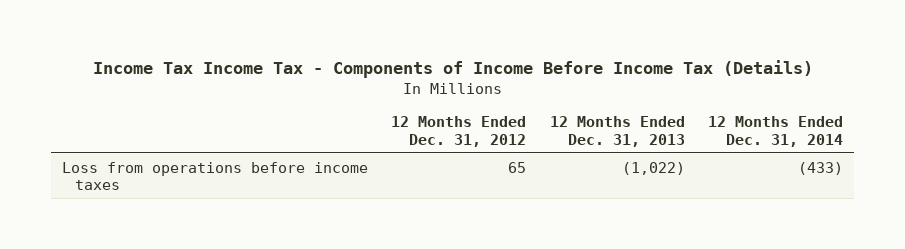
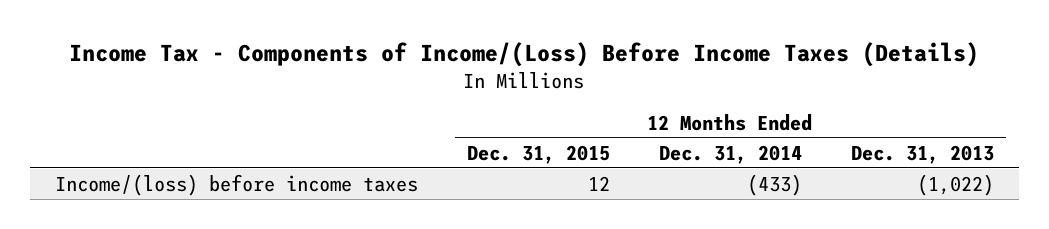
[92,59,813,78] Income Tax Income Tax - Components of Income Before Income Tax (Details) -> [69,41,980,67] Income Tax - Components of Income/(Loss) Before Income Taxes (Details)
[391,116,527,147] 12 Months Ended Dec. 31, 2012 -> none
none -> [466,144,610,164] Dec. 31, 2015
[62,161,369,191] Loss from operations before income taxes -> [54,174,418,197] Income/(loss) before income taxes

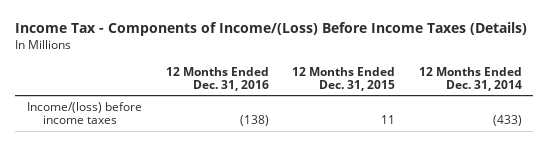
[851,144,995,164] Dec. 31, 2013 -> none
none -> [165,66,269,92] 12 Months Ended Dec. 31, 2016
[587,176,610,192] 12 -> [381,115,396,125] 11

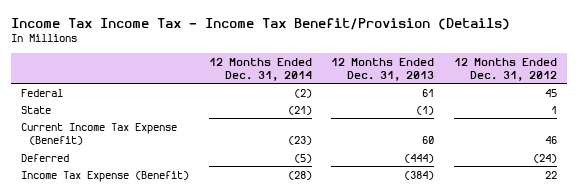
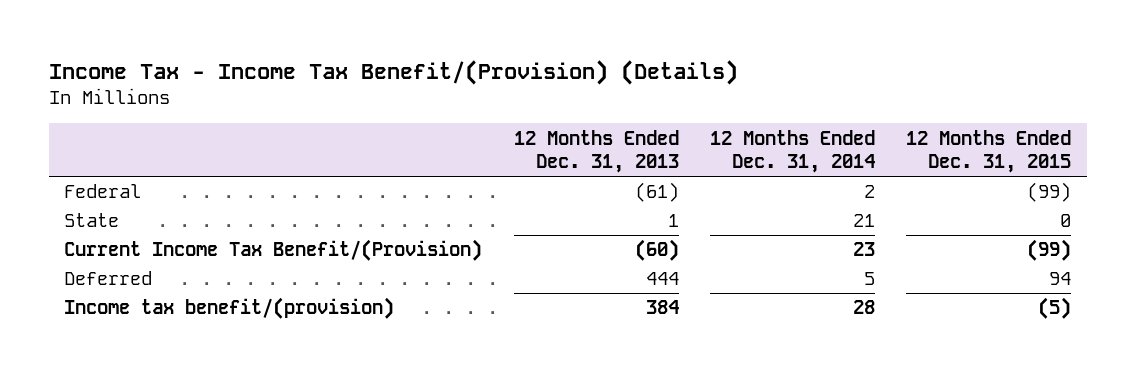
[11,17,511,30] Income Tax Income Tax - Income Tax Benefit/Provision (Details) -> [48,59,738,85] Income Tax - Income Tax Benefit/(Provision) (Details)
[453,57,557,81] 12 Months Ended Dec. 31, 2012 -> none
none -> [906,129,1072,174] 12 Months Ended Dec. 31, 2015
[293,88,312,98] (2) -> [863,185,875,199] 2
[422,88,435,97] 61 -> [634,182,679,203] (61)
[287,105,312,115] (21) -> [852,214,875,228] 21
[416,105,435,115] (1) -> [667,214,679,228] 1
[21,122,178,145] Current Income Tax Expense (Benefit) -> [64,239,483,262] Current Income Tax Benefit/(Provision)
[287,135,312,145] (23) -> [852,242,875,257] 23
[422,135,435,144] 60 -> [634,239,679,262] (60)
[293,153,312,163] (5) -> [863,272,875,286] 5
[404,153,435,163] (444) -> [645,272,679,286] 444
[21,170,190,182] Income Tax Expense (Benefit) -> [64,297,395,320] Income tax benefit/(provision)
[287,170,312,180] (28) -> [852,300,875,315] 28
[404,170,435,180] (384) -> [645,300,679,315] 384

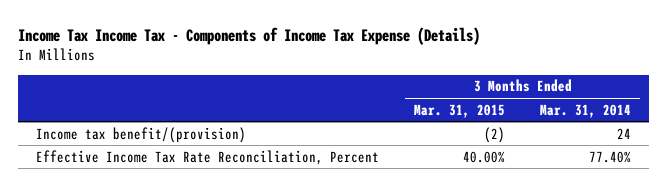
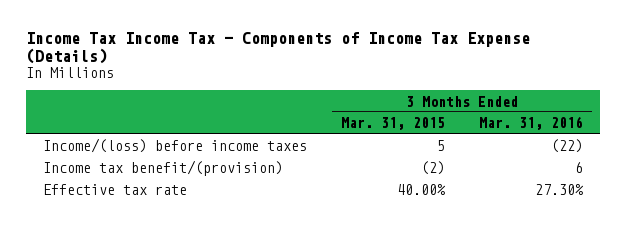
[540,103,632,118] Mar. 31, 2014 -> none
none -> [479,116,584,131] Mar. 31, 2016
none -> [42,138,307,154] Income/(loss) before income taxes
[35,149,379,165] Effective Income Tax Rate Reconciliation, Percent -> [42,184,187,196] Effective tax rate

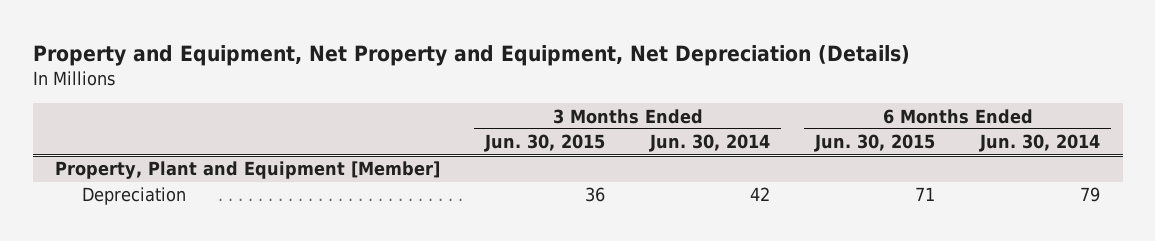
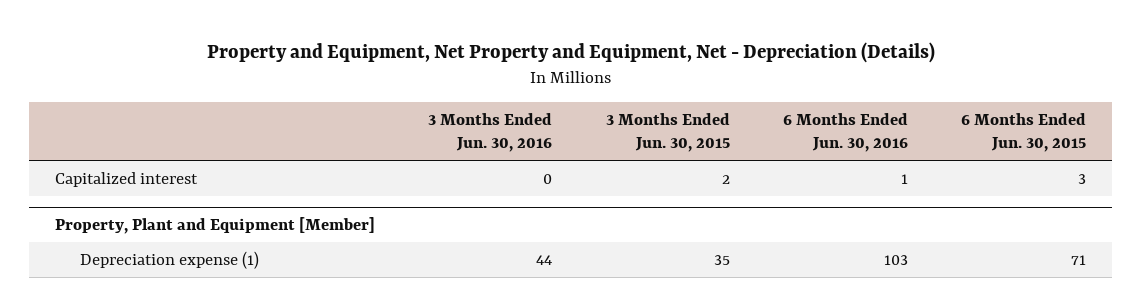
[32,44,910,66] Property and Equipment, Net Property and Equipment, Net Depreciation (Details) -> [206,42,935,64] Property and Equipment, Net Property and Equipment, Net - Depreciation (Details)
[649,134,771,153] Jun. 30, 2014 -> none
[979,134,1101,153] Jun. 30, 2014 -> none
none -> [428,113,553,153] 3 Months Ended Jun. 30, 2016
none -> [782,113,908,153] 6 Months Ended Jun. 30, 2016
none -> [55,171,199,187] Capitalized interest
[81,187,186,206] Depreciation -> [79,250,259,269] Depreciation expense (1)
[585,187,606,203] 36 -> [713,254,730,265] 35

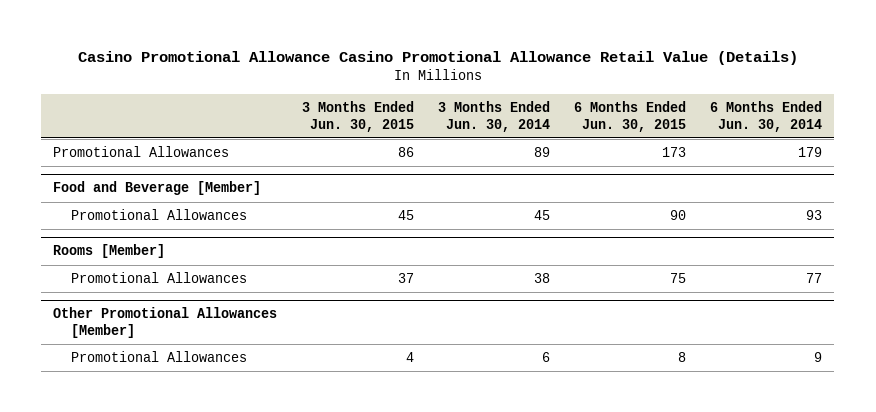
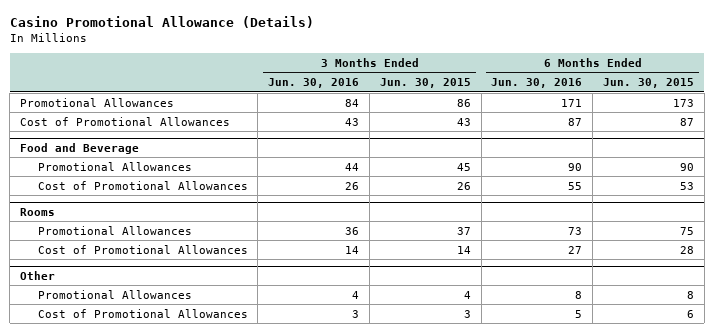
[77,51,798,66] Casino Promotional Allowance Casino Promotional Allowance Retail Value (Details) -> [9,15,314,28] Casino Promotional Allowance (Details)
[437,100,550,132] 3 Months Ended Jun. 30, 2014 -> none
[710,100,823,132] 6 Months Ended Jun. 30, 2014 -> none
none -> [268,78,360,89] Jun. 30, 2016
none -> [491,78,583,89] Jun. 30, 2016
none -> [19,116,230,126] Cost of Promotional Allowances
[53,181,262,196] Food and Beverage [Member] -> [19,142,139,154] Food and Beverage
none -> [37,180,248,190] Cost of Promotional Allowances
[53,244,166,259] Rooms [Member] -> [19,207,55,216] Rooms
none -> [37,244,248,254] Cost of Promotional Allowances
[53,307,278,339] Other Promotional Allowances [Member] -> [19,270,55,280] Other
none -> [37,308,248,318] Cost of Promotional Allowances

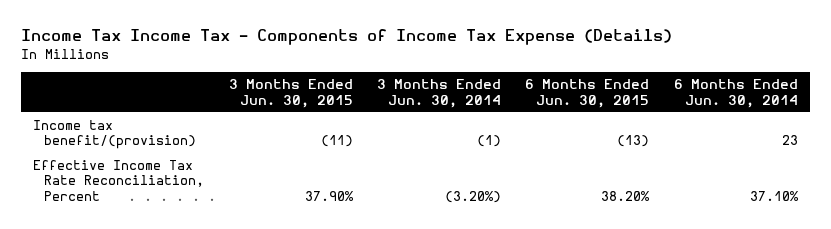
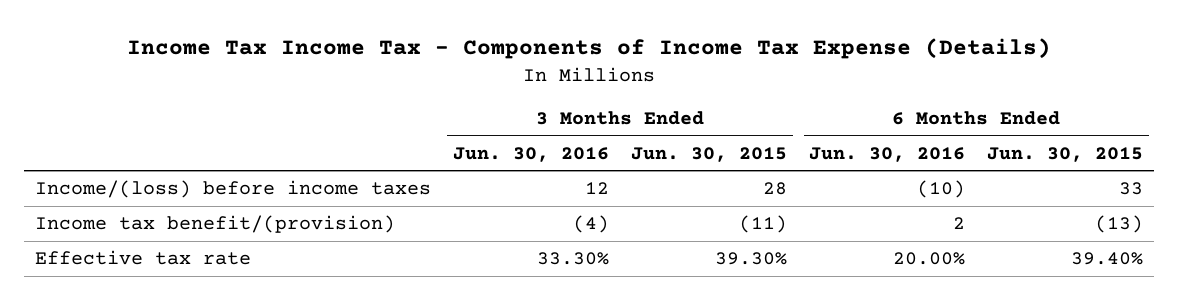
[376,79,501,108] 3 Months Ended Jun. 30, 2014 -> none
[673,79,798,108] 6 Months Ended Jun. 30, 2014 -> none
none -> [452,146,609,162] Jun. 30, 2016
none -> [809,146,966,162] Jun. 30, 2016
none -> [34,180,431,199] Income/(loss) before income taxes
[33,160,205,201] Effective Income Tax Rate Reconciliation, Percent -> [34,250,251,266] Effective tax rate
[304,190,354,201] 37.90% -> [714,252,787,266] 39.30%
[601,190,651,201] 38.20% -> [1071,252,1144,266] 39.40%

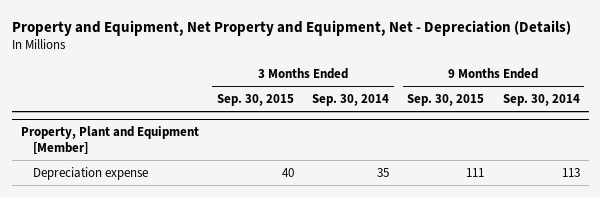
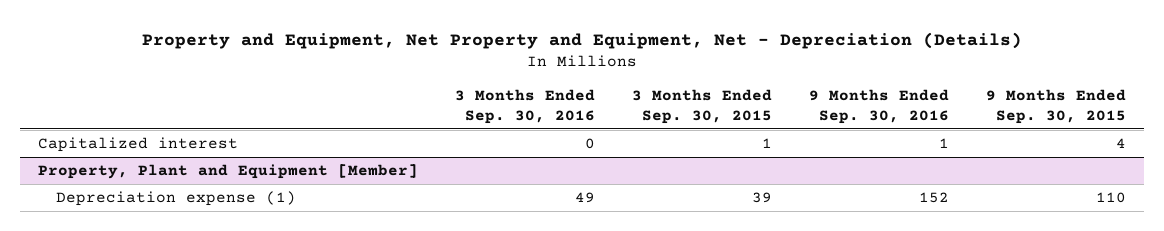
[312,94,390,107] Sep. 30, 2014 -> none
[502,94,580,107] Sep. 30, 2014 -> none
none -> [455,88,596,124] 3 Months Ended Sep. 30, 2016
none -> [808,88,949,124] 9 Months Ended Sep. 30, 2016
none -> [38,137,239,153] Capitalized interest
[32,166,148,180] Depreciation expense -> [55,191,296,207] Depreciation expense (1)
[281,167,294,177] 40 -> [752,192,773,204] 39
[466,167,485,177] 111 -> [1095,192,1126,204] 110

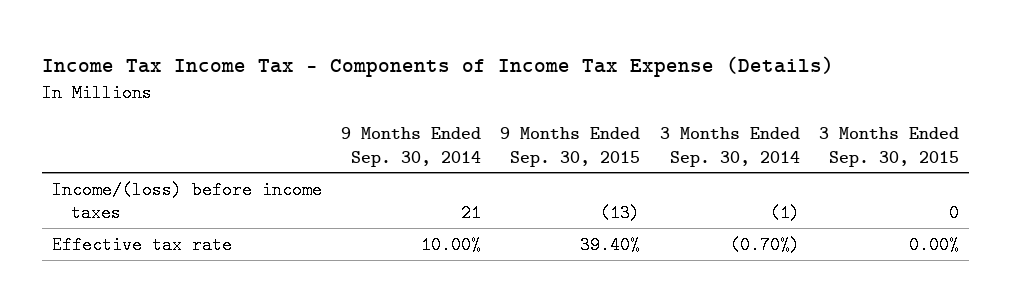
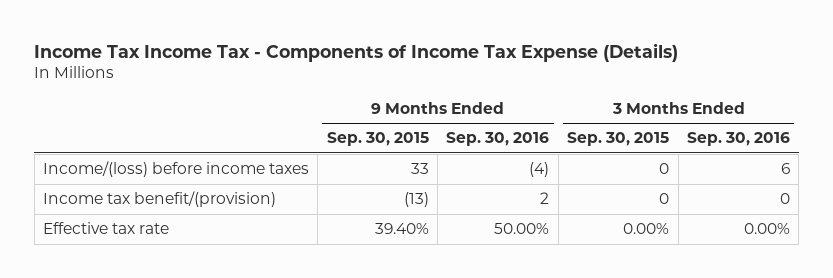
[341,126,482,167] 9 Months Ended Sep. 30, 2014 -> none
[659,126,800,167] 3 Months Ended Sep. 30, 2014 -> none
none -> [446,132,550,147] Sep. 30, 2016
none -> [687,132,791,147] Sep. 30, 2016
[600,204,641,223] (13) -> [410,163,429,175] 33
none -> [42,191,276,208] Income tax benefit/(provision)

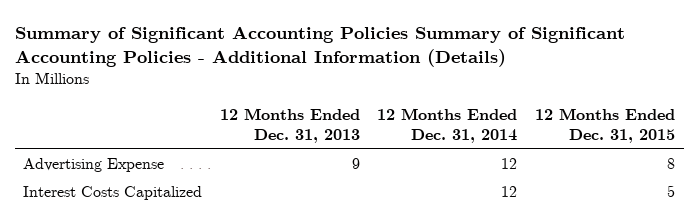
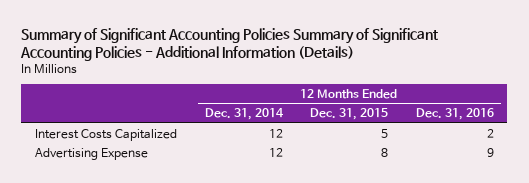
[219,107,360,143] 12 Months Ended Dec. 31, 2013 -> none
none -> [415,108,494,121] Dec. 31, 2016
[23,157,165,172] Advertising Expense -> [34,147,148,160] Advertising Expense

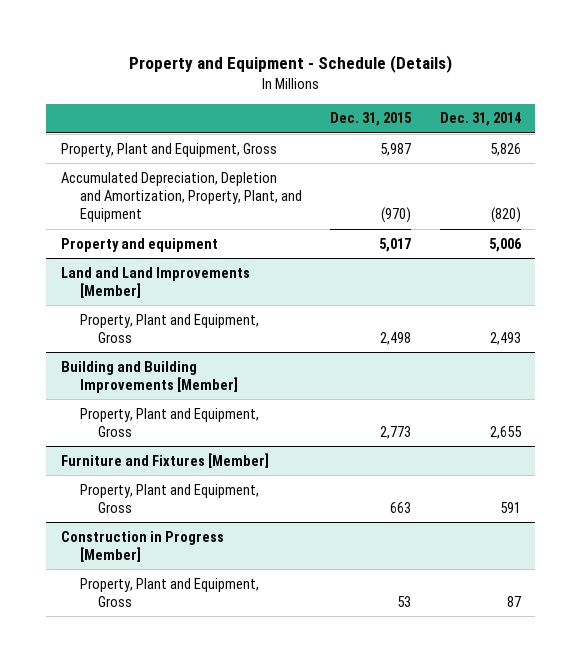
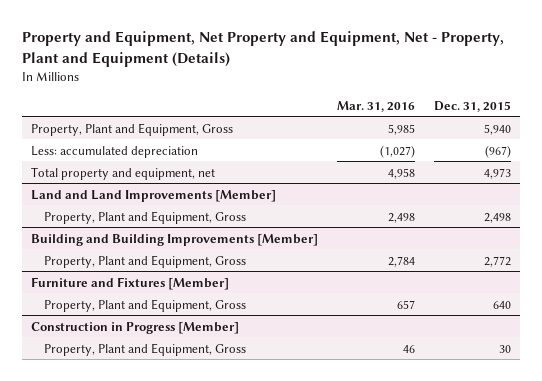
[128,55,452,74] Property and Equipment - Schedule (Details) -> [21,31,504,67] Property and Equipment, Net Property and Equipment, Net - Property, Plant and Equipment (Details)
[439,112,521,127] Dec. 31, 2014 -> none
none -> [337,100,416,112] Mar. 31, 2016
[380,142,412,156] 5,987 -> [483,123,511,135] 5,940
[60,171,302,223] Accumulated Depreciation, Depletion and Amortization, Property, Plant, and Equipment -> [31,145,199,158] Less: accumulated depreciation
[381,207,412,224] (970) -> [484,144,511,158] (967)
[60,237,218,252] Property and equipment -> [31,166,216,180] Total property and equipment, net
[379,237,412,252] 5,017 -> [483,167,511,179] 4,973
[380,425,412,439] 2,773 -> [483,255,511,267] 2,772
[390,501,412,513] 663 -> [492,300,511,309] 640
[397,595,412,607] 53 -> [498,344,511,353] 30

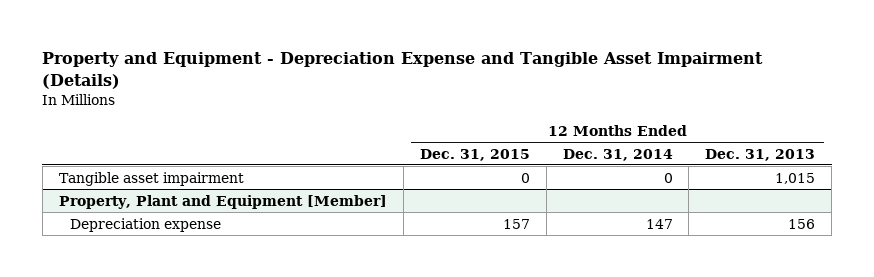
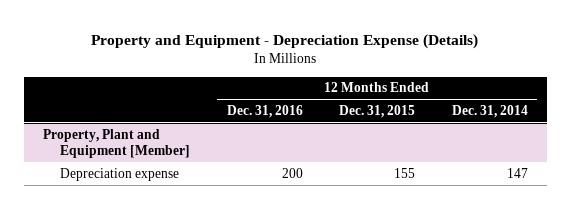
[42,52,764,90] Property and Equipment - Depreciation Expense and Tangible Asset Impairment (Details) -> [91,34,479,50] Property and Equipment - Depreciation Expense (Details)
[705,148,816,161] Dec. 31, 2013 -> none
none -> [226,104,303,118] Dec. 31, 2016
[58,171,244,186] Tangible asset impairment -> none
[502,218,530,229] 157 -> [394,167,416,178] 155

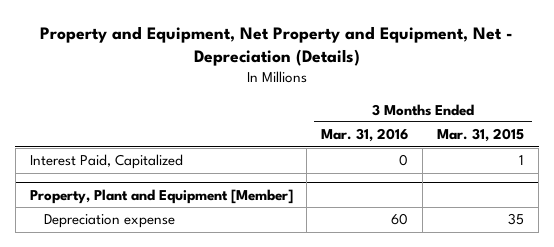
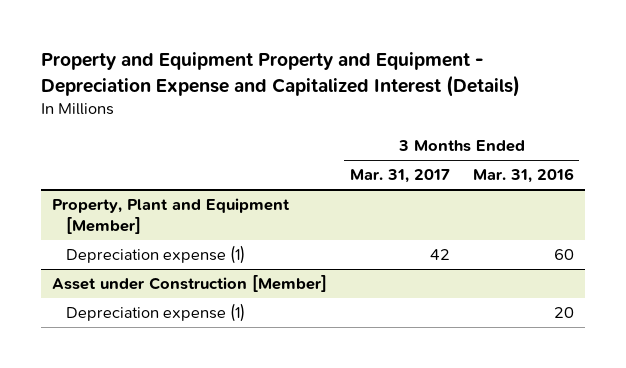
[39,25,513,66] Property and Equipment, Net Property and Equipment, Net - Depreciation (Details) -> [40,52,520,97] Property and Equipment Property and Equipment - Depreciation Expense and Capitalized Interest (Details)
[437,128,525,143] Mar. 31, 2015 -> none
none -> [349,169,450,184] Mar. 31, 2017
[29,154,183,170] Interest Paid, Capitalized -> none
[43,214,175,229] Depreciation expense -> [65,245,245,265] Depreciation expense (1)
none -> [51,275,327,293] Asset under Construction [Member]
none -> [65,303,245,323] Depreciation expense (1)

